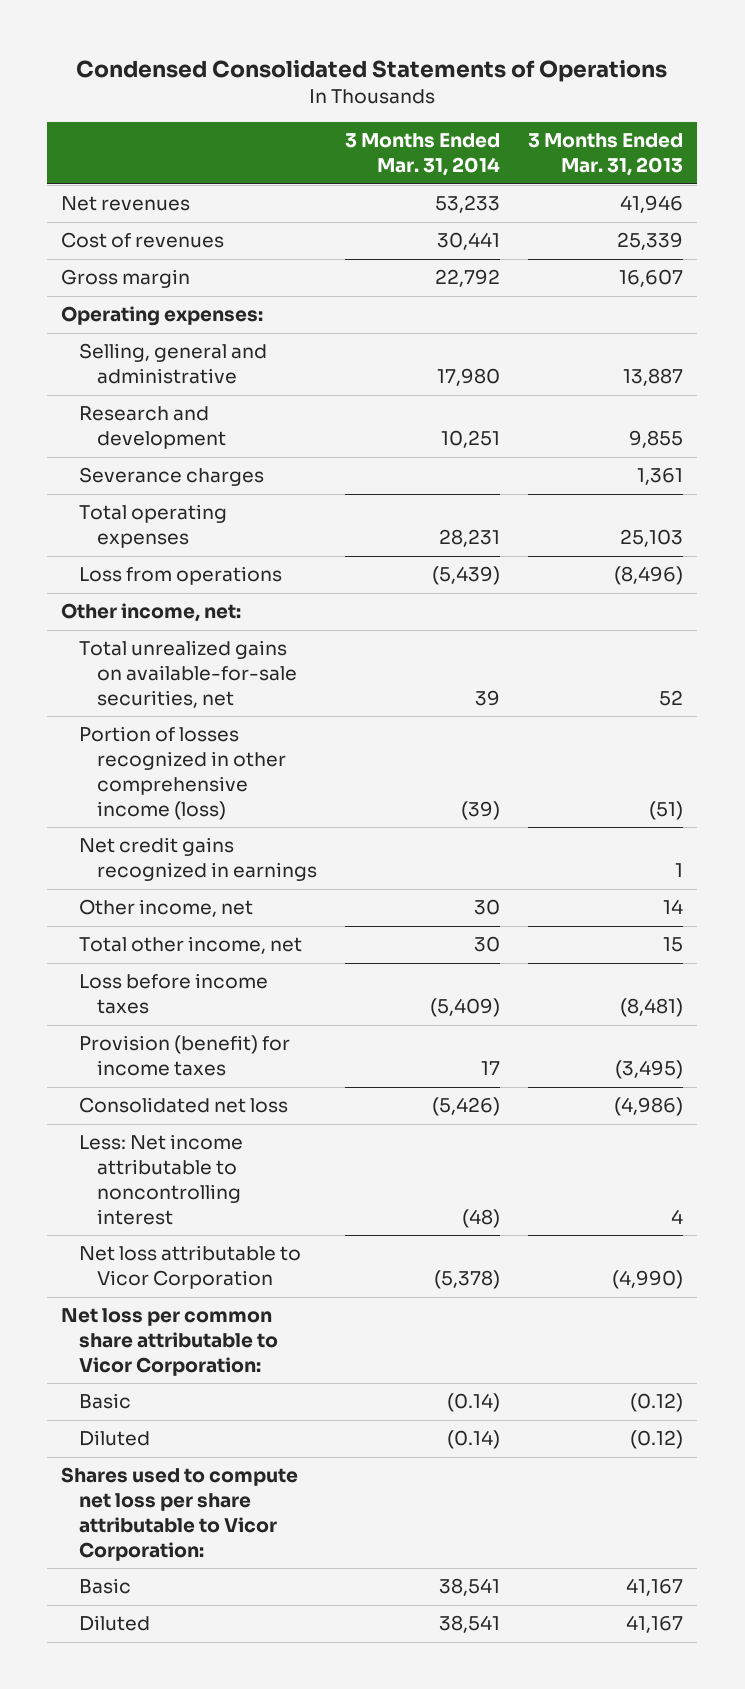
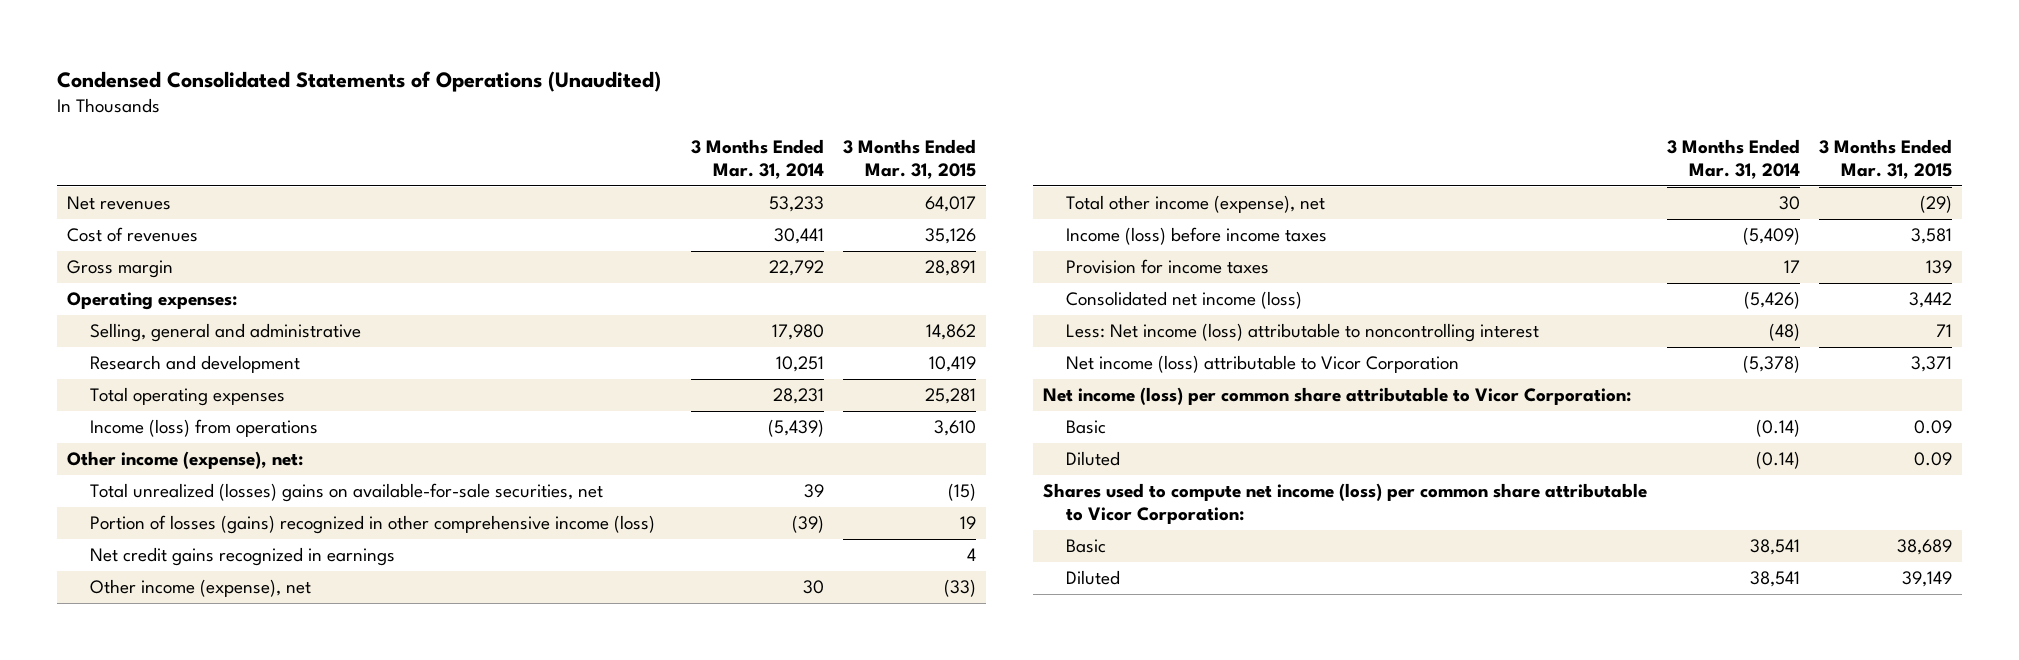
[76,60,668,83] Condensed Consolidated Statements of Operations -> [57,70,662,92] Condensed Consolidated Statements of Operations (Unaudited)
[528,133,684,177] 3 Months Ended Mar. 31, 2013 -> none
none -> [843,139,977,180] 3 Months Ended Mar. 31, 2015
[79,467,265,487] Severance charges -> none
[79,566,283,586] Loss from operations -> [90,419,319,438] Income (loss) from operations
[61,603,242,623] Other income, net: -> [66,451,303,470] Other income (expense), net:
[79,640,298,708] Total unrealized gains on available-for-sale securities, net -> [90,483,604,503] Total unrealized (losses) gains on available-for-sale securities, net
[79,726,287,820] Portion of losses recognized in other comprehensive income (loss) -> [90,515,656,535] Portion of losses (gains) recognized in other comprehensive income (loss)
[79,899,254,918] Other income, net -> [90,579,312,598] Other income (expense), net
[79,936,303,955] Total other income, net -> [1066,195,1326,214] Total other income (expense), net
[79,973,269,1015] Loss before income taxes -> [1066,227,1328,246] Income (loss) before income taxes
[79,1035,291,1077] Provision (benefit) for income taxes -> [1066,259,1270,275] Provision for income taxes
[79,1097,289,1114] Consolidated net loss -> [1066,291,1303,310] Consolidated net income (loss)
[79,1134,244,1225] Less: Net income attributable to noncontrolling interest -> [1066,323,1540,343] Less: Net income (loss) attributable to noncontrolling interest
[79,1245,302,1290] Net loss attributable to Vicor Corporation -> [1066,355,1460,374] Net income (loss) attributable to Vicor Corporation
[61,1308,279,1376] Net loss per common share attributable to Vicor Corporation: -> [1043,387,1632,406] Net income (loss) per common share attributable to Vicor Corporation:
[61,1467,299,1561] Shares used to compute net loss per share attributable to Vicor Corporation: -> [1043,483,1648,525] Shares used to compute net income (loss) per common share attributable to Vicor Corporation:

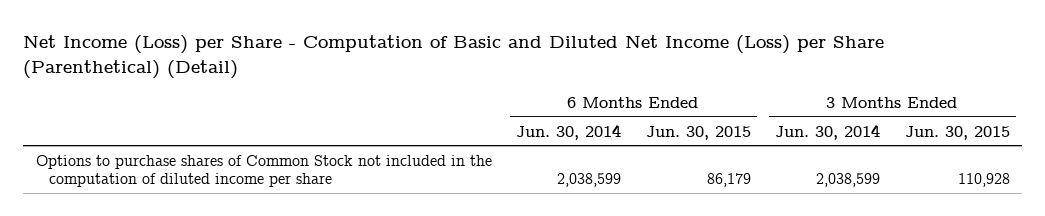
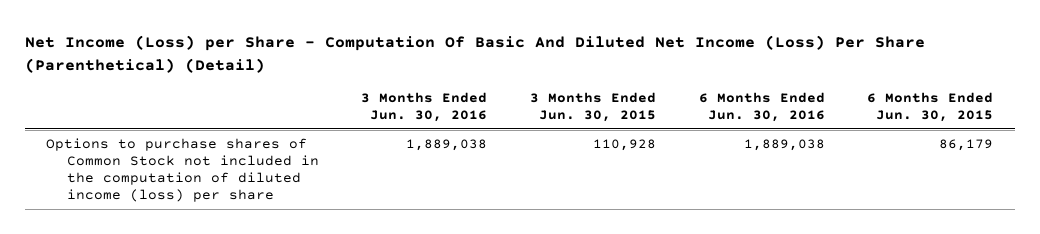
[23,34,885,79] Net Income (Loss) per Share - Computation of Basic and Diluted Net Income (Loss) per Share (Parenthetical) (Detail) -> [25,35,926,73] Net Income (Loss) per Share - Computation Of Basic And Diluted Net Income (Loss) Per Share (Parenthetical) (Detail)
[516,123,622,140] Jun. 30, 2014 -> none
[775,123,881,140] Jun. 30, 2014 -> none
none -> [361,92,488,123] 3 Months Ended Jun. 30, 2016
none -> [698,92,825,123] 6 Months Ended Jun. 30, 2016
[35,154,492,187] Options to purchase shares of Common Stock not included in the computation of diluted income per share -> [46,138,319,203] Options to purchase shares of Common Stock not included in the computation of diluted income (loss) per share

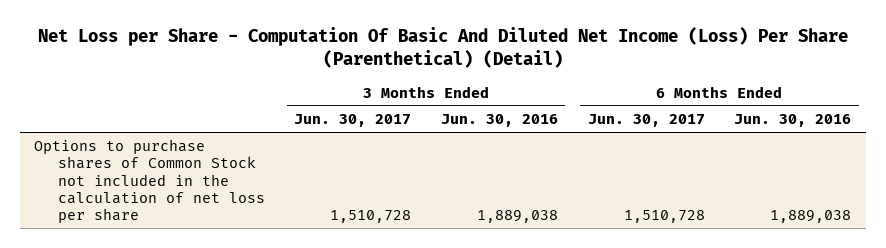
[25,35,926,73] Net Income (Loss) per Share - Computation Of Basic And Diluted Net Income (Loss) Per Share (Parenthetical) (Detail) -> [37,27,848,68] Net Loss per Share - Computation Of Basic And Diluted Net Income (Loss) Per Share (Parenthetical) (Detail)
[529,92,656,123] 3 Months Ended Jun. 30, 2015 -> none
[867,92,994,123] 6 Months Ended Jun. 30, 2015 -> none
none -> [294,114,412,128] Jun. 30, 2017
none -> [587,114,705,128] Jun. 30, 2017
[46,138,319,203] Options to purchase shares of Common Stock not included in the computation of diluted income (loss) per share -> [34,139,265,223] Options to purchase shares of Common Stock not included in the calculation of net loss per share

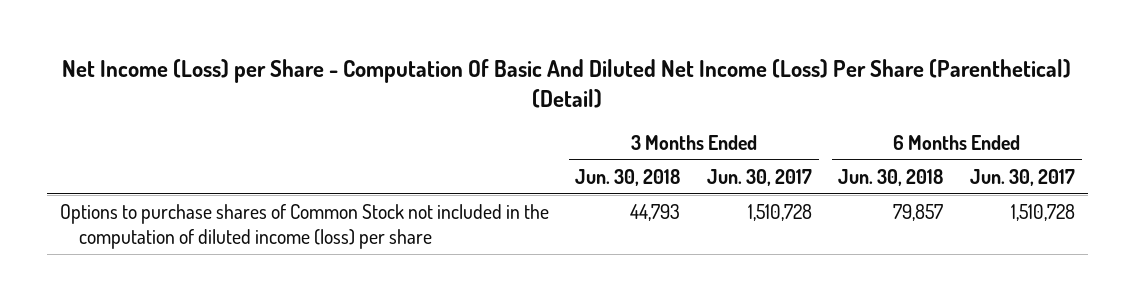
[37,27,848,68] Net Loss per Share - Computation Of Basic And Diluted Net Income (Loss) Per Share (Parenthetical) (Detail) -> [62,58,1072,108] Net Income (Loss) per Share - Computation Of Basic And Diluted Net Income (Loss) Per Share (Parenthetical) (Detail)
[440,114,558,128] Jun. 30, 2016 -> none
[734,114,852,128] Jun. 30, 2016 -> none
none -> [575,169,681,187] Jun. 30, 2018
none -> [838,169,944,187] Jun. 30, 2018
[34,139,265,223] Options to purchase shares of Common Stock not included in the calculation of net loss per share -> [59,204,549,249] Options to purchase shares of Common Stock not included in the computation of diluted income (loss) per share

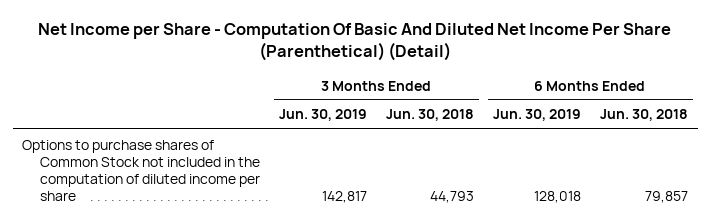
[62,58,1072,108] Net Income (Loss) per Share - Computation Of Basic And Diluted Net Income (Loss) Per Share (Parenthetical) (Detail) -> [38,22,672,61] Net Income per Share - Computation Of Basic And Diluted Net Income Per Share (Parenthetical) (Detail)
[706,169,812,187] Jun. 30, 2017 -> none
[970,169,1076,187] Jun. 30, 2017 -> none
none -> [278,109,367,122] Jun. 30, 2019
none -> [492,109,581,122] Jun. 30, 2019
[59,204,549,249] Options to purchase shares of Common Stock not included in the computation of diluted income (loss) per share -> [22,139,260,202] Options to purchase shares of Common Stock not included in the computation of diluted income per share

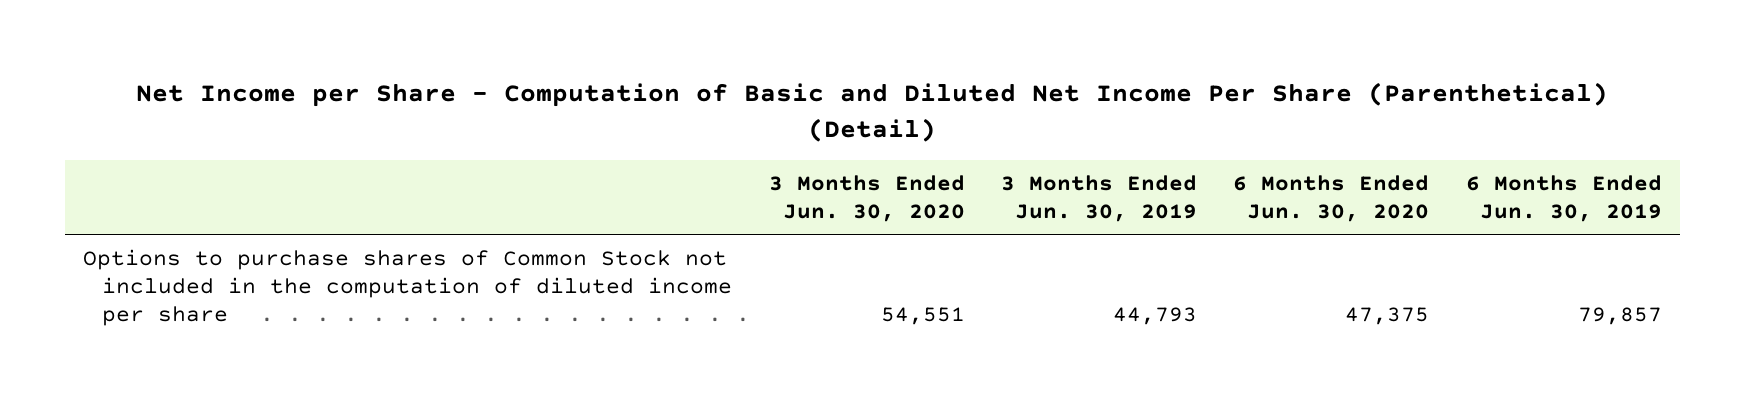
[38,22,672,61] Net Income per Share - Computation Of Basic And Diluted Net Income Per Share (Parenthetical) (Detail) -> [136,81,1609,142] Net Income per Share - Computation of Basic and Diluted Net Income Per Share (Parenthetical) (Detail)
[385,109,474,122] Jun. 30, 2018 -> none
[600,109,689,122] Jun. 30, 2018 -> none
none -> [768,174,965,222] 3 Months Ended Jun. 30, 2020
none -> [1233,174,1430,222] 6 Months Ended Jun. 30, 2020
[321,191,367,204] 142,817 -> [1112,307,1197,326] 44,793
[533,191,581,204] 128,018 -> [1577,307,1662,326] 79,857

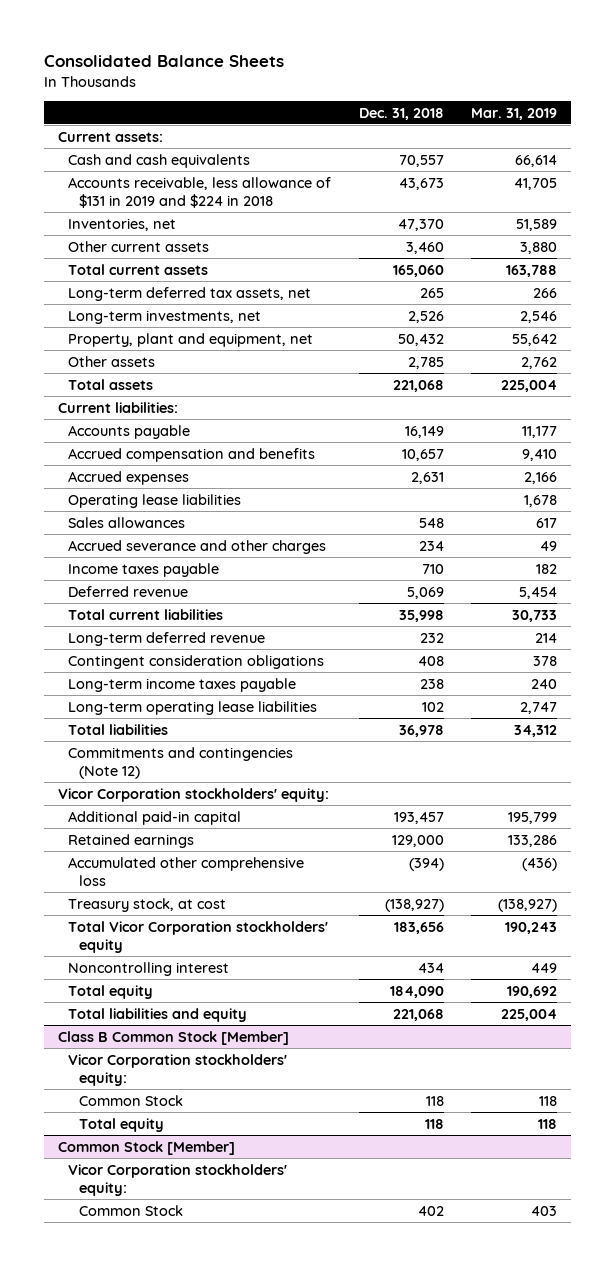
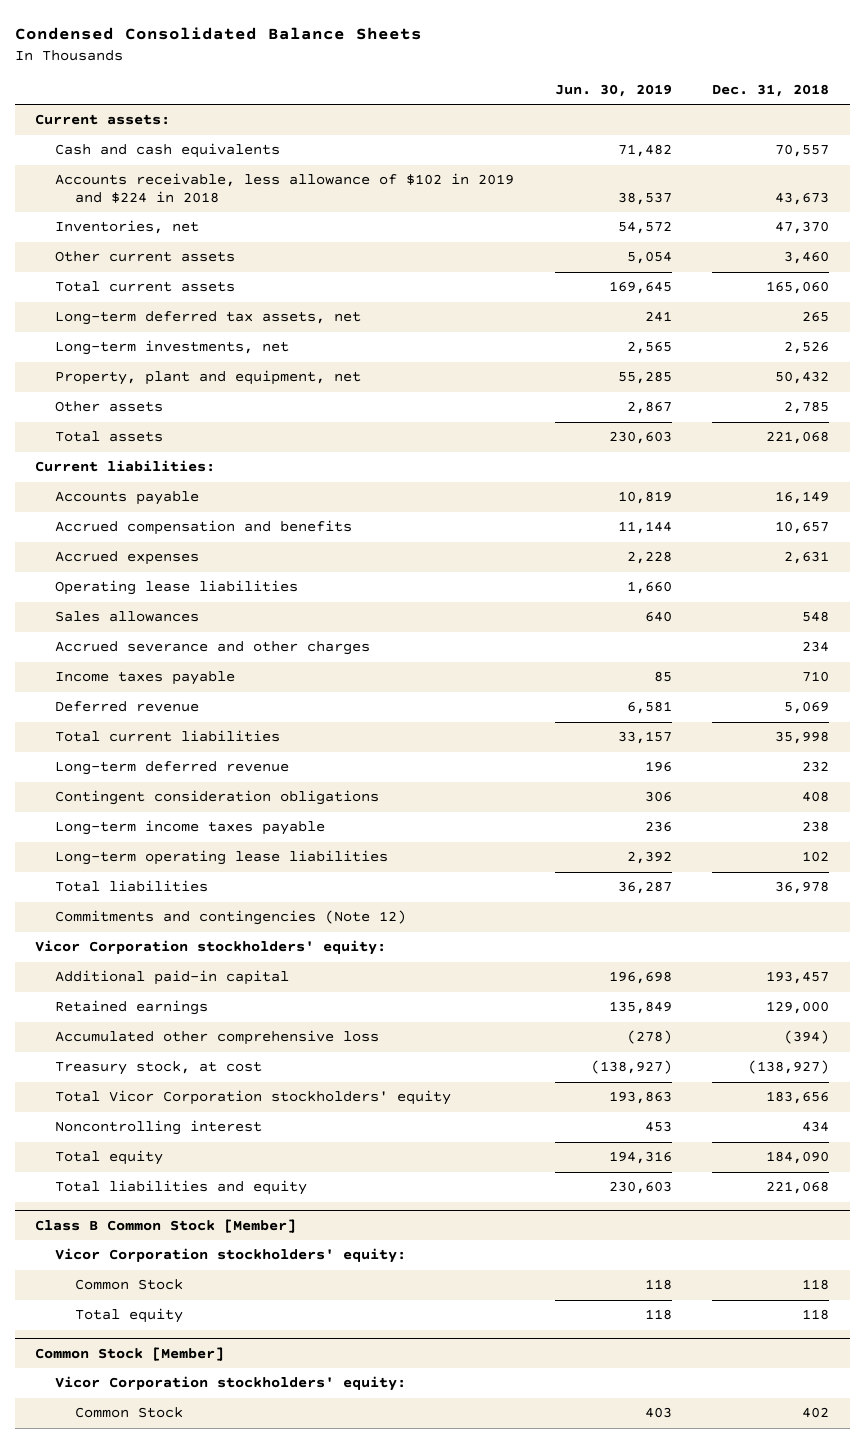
[43,54,284,67] Consolidated Balance Sheets -> [14,26,422,40] Condensed Consolidated Balance Sheets
[471,107,558,120] Mar. 31, 2019 -> none
none -> [554,84,672,98] Jun. 30, 2019
[68,176,332,209] Accounts receivable, less allowance of $131 in 2019 and $224 in 2018 -> [55,173,515,204] Accounts receivable, less allowance of $102 in 2019 and $224 in 2018

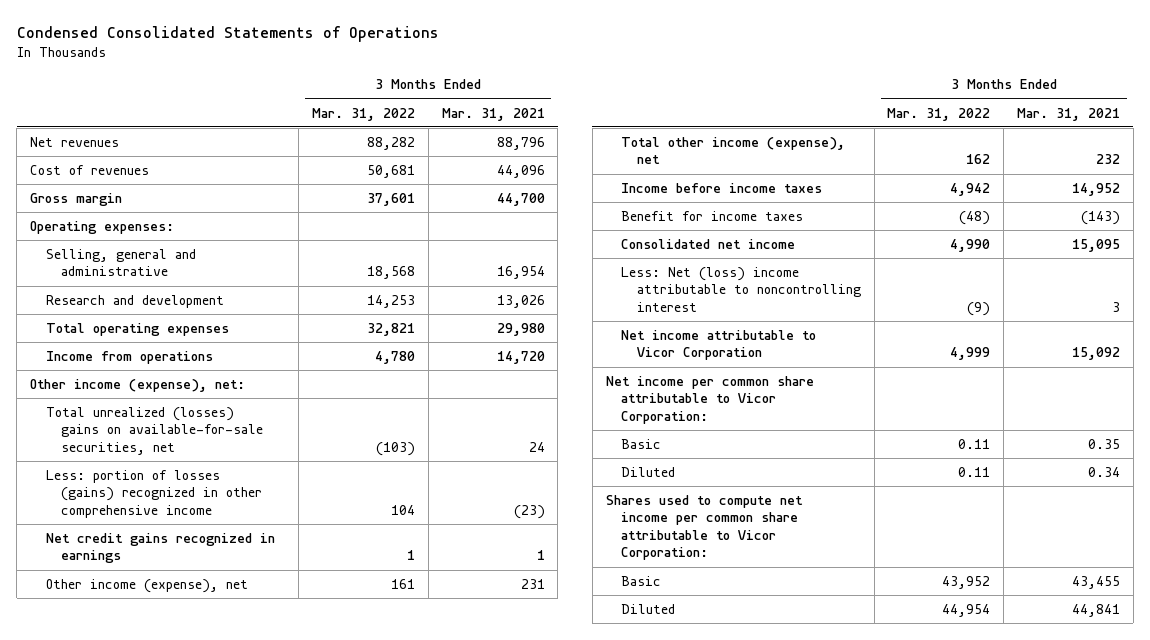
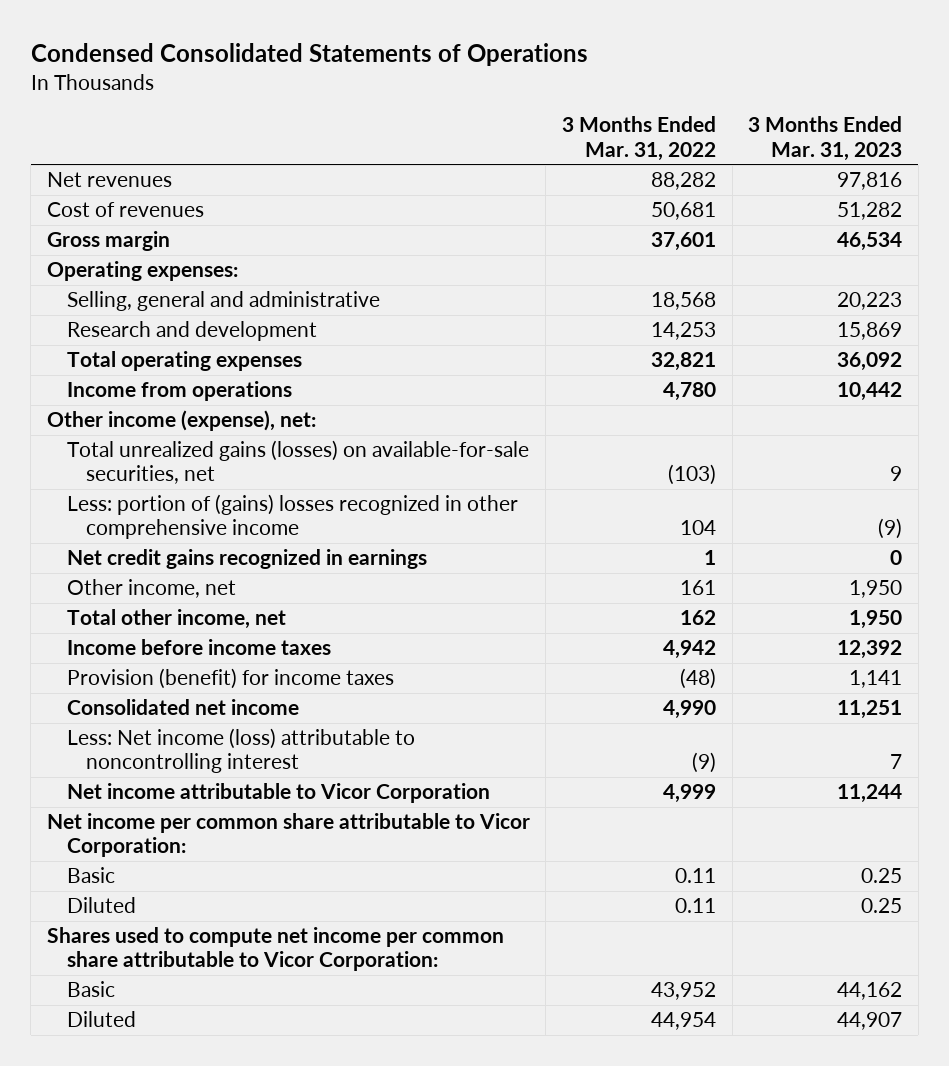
[441,107,545,121] Mar. 31, 2021 -> none
none -> [748,116,903,161] 3 Months Ended Mar. 31, 2023
[45,406,264,455] Total unrealized (losses) gains on available-for-sale securities, net -> [66,440,529,485] Total unrealized gains (losses) on available-for-sale securities, net
[45,469,263,518] Less: portion of losses (gains) recognized in other comprehensive income -> [66,494,518,540] Less: portion of (gains) losses recognized in other comprehensive income
[45,578,248,593] Other income (expense), net -> [66,579,236,599] Other income, net
[621,136,846,165] Total other income (expense), net -> [66,609,286,630] Total other income, net
[621,210,804,221] Benefit for income taxes -> [66,668,394,690] Provision (benefit) for income taxes
[621,266,861,312] Less: Net (loss) income attributable to noncontrolling interest -> [66,728,415,774] Less: Net income (loss) attributable to noncontrolling interest

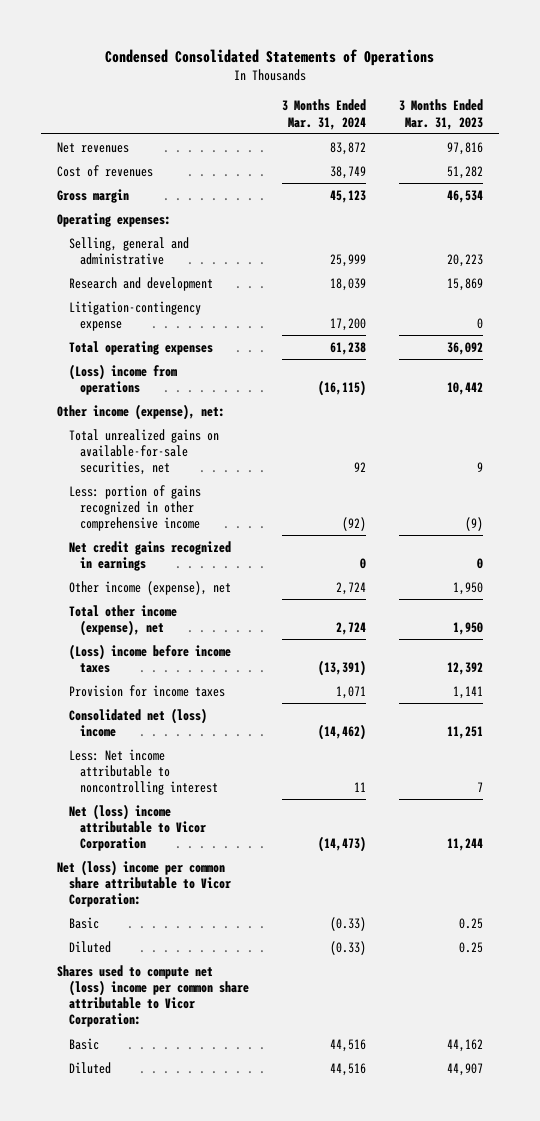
[562,116,717,161] 3 Months Ended Mar. 31, 2022 -> none
none -> [281,99,366,130] 3 Months Ended Mar. 31, 2024
none -> [68,300,201,331] Litigation-contingency expense
[66,381,292,402] Income from operations -> [68,363,177,395] (Loss) income from operations
[66,440,529,485] Total unrealized gains (losses) on available-for-sale securities, net -> [68,428,219,476] Total unrealized gains on available-for-sale securities, net
[66,494,518,540] Less: portion of (gains) losses recognized in other comprehensive income -> [68,484,201,532] Less: portion of gains recognized in other comprehensive income
[66,579,236,599] Other income, net -> [68,580,231,595] Other income (expense), net
[66,609,286,630] Total other income, net -> [68,604,177,636] Total other income (expense), net
[66,639,331,656] Income before income taxes -> [68,643,231,673] (Loss) income before income taxes
[66,668,394,690] Provision (benefit) for income taxes -> [68,684,225,697] Provision for income taxes
[66,699,299,716] Consolidated net income -> [68,707,207,737] Consolidated net (loss) income
[66,728,415,774] Less: Net income (loss) attributable to noncontrolling interest -> [68,748,219,796] Less: Net income attributable to noncontrolling interest
[66,783,490,804] Net income attributable to Vicor Corporation -> [68,803,207,852] Net (loss) income attributable to Vicor Corporation
[46,813,530,858] Net income per common share attributable to Vicor Corporation: -> [57,859,231,908] Net (loss) income per common share attributable to Vicor Corporation:
[46,927,504,972] Shares used to compute net income per common share attributable to Vicor Corporation: -> [57,964,249,1028] Shares used to compute net (loss) income per common share attributable to Vicor Corporation:

